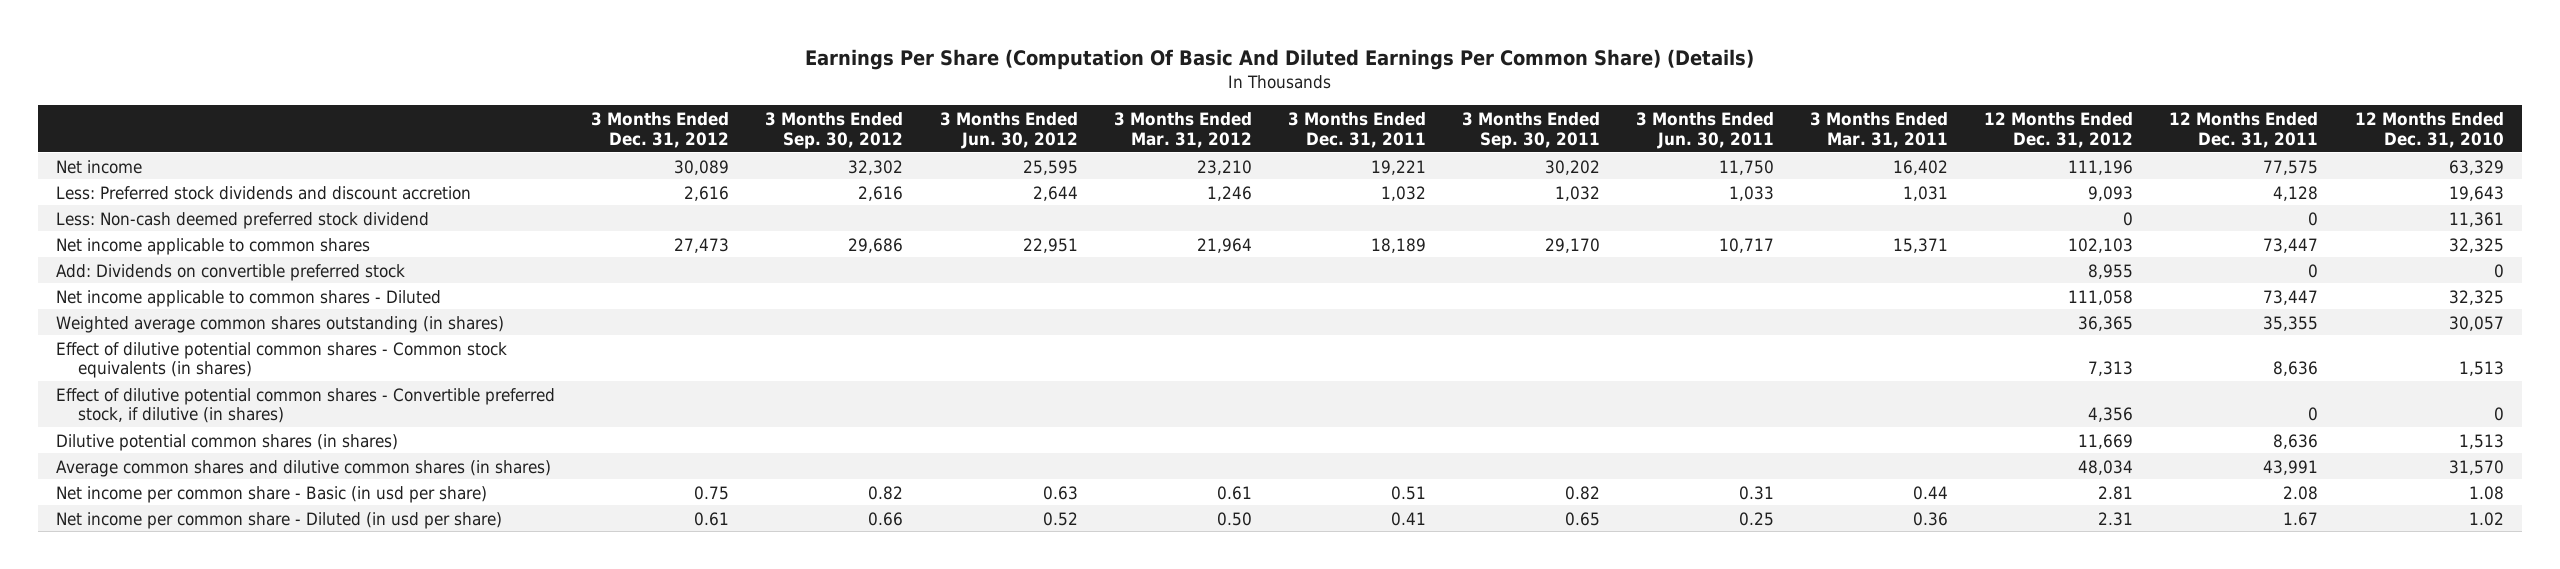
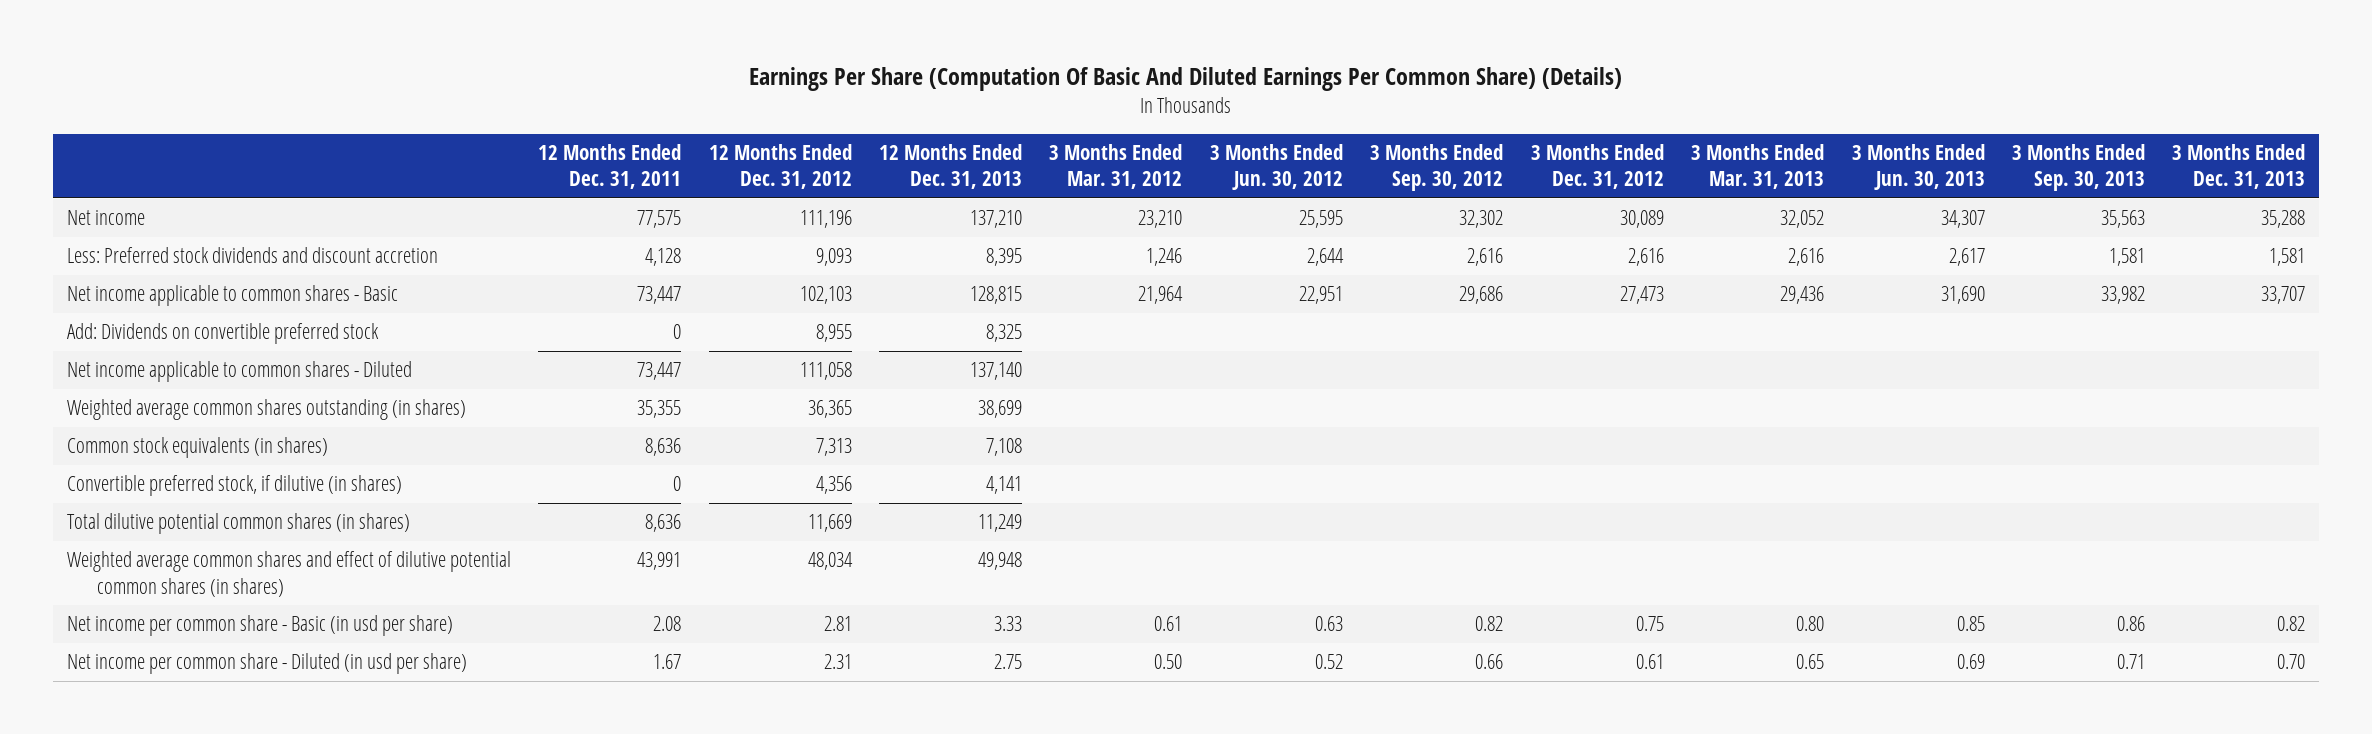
[1287,111,1426,148] 3 Months Ended Dec. 31, 2011 -> none
[1461,111,1600,149] 3 Months Ended Sep. 30, 2011 -> none
[1636,111,1775,149] 3 Months Ended Jun. 30, 2011 -> none
[1810,111,1949,148] 3 Months Ended Mar. 31, 2011 -> none
[2354,111,2504,148] 12 Months Ended Dec. 31, 2010 -> none
none -> [879,143,1023,190] 12 Months Ended Dec. 31, 2013
none -> [1691,143,1825,190] 3 Months Ended Mar. 31, 2013
none -> [1851,143,1985,191] 3 Months Ended Jun. 30, 2013
none -> [2012,143,2146,192] 3 Months Ended Sep. 30, 2013
none -> [2172,143,2306,190] 3 Months Ended Dec. 31, 2013
[56,211,430,229] Less: Non-cash deemed preferred stock dividend -> none
[56,237,371,255] Net income applicable to common shares -> [66,285,398,307] Net income applicable to common shares - Basic
[56,341,508,379] Effect of dilutive potential common shares - Common stock equivalents (in shares) -> [66,437,328,459] Common stock equivalents (in shares)
[56,387,556,424] Effect of dilutive potential common shares - Convertible preferred stock, if dilutive (in shares) -> [66,475,402,497] Convertible preferred stock, if dilutive (in shares)
[56,433,399,451] Dilutive potential common shares (in shares) -> [66,513,410,535] Total dilutive potential common shares (in shares)
[56,459,552,477] Average common shares and dilutive common shares (in shares) -> [66,551,511,597] Weighted average common shares and effect of dilutive potential common shares (in shares)

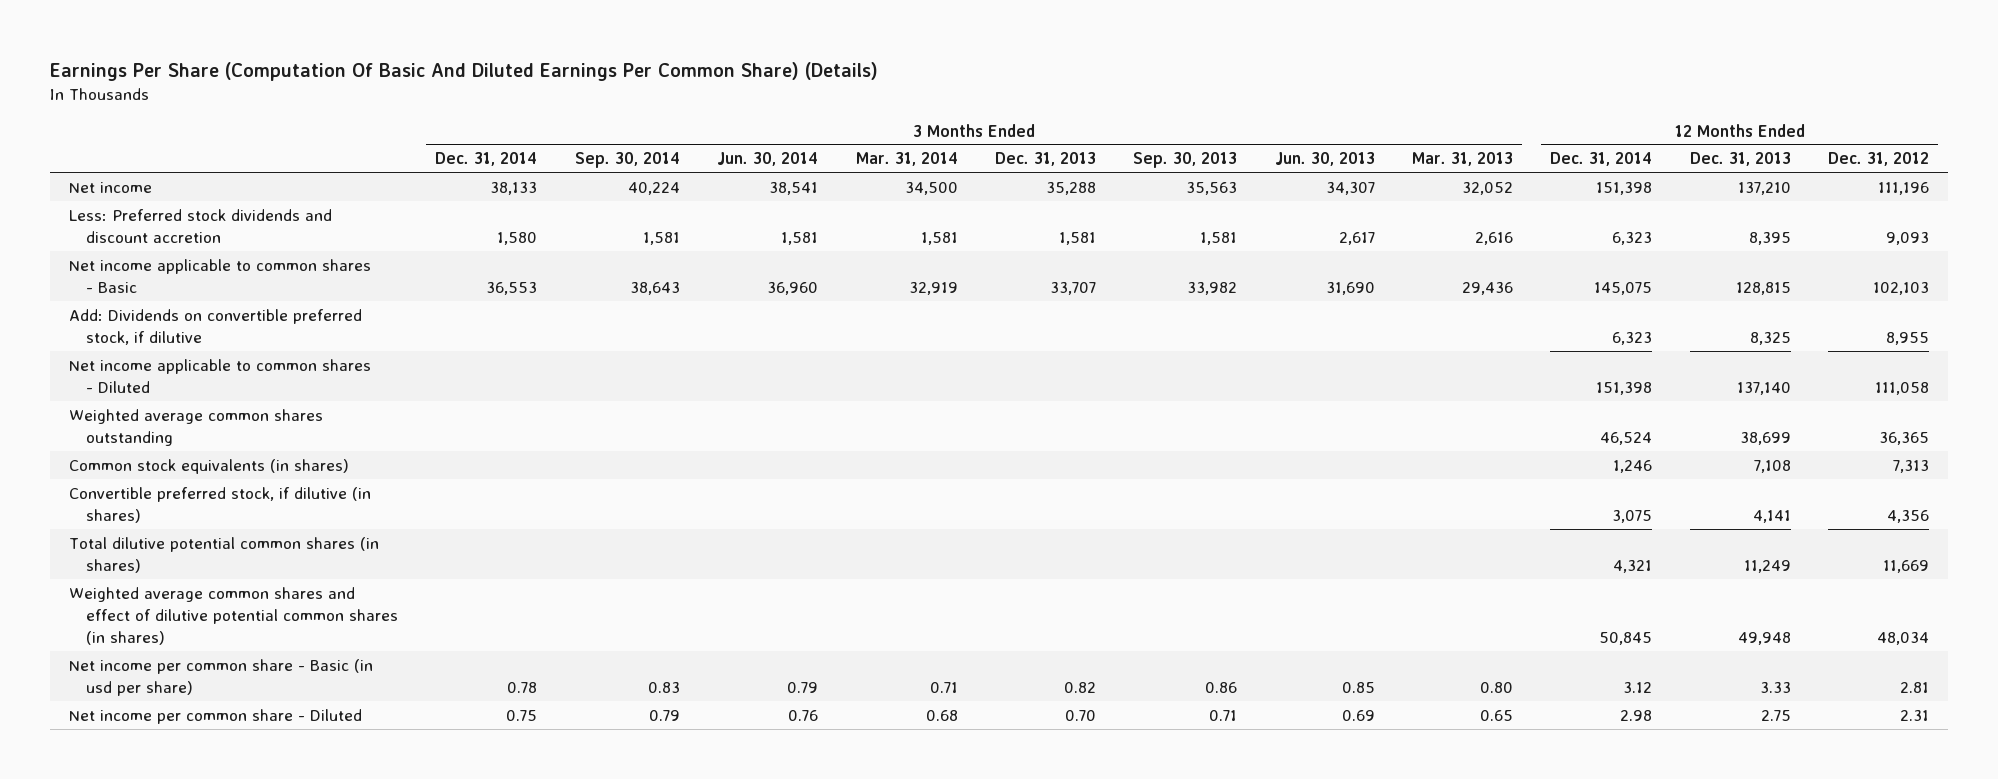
[538,143,682,190] 12 Months Ended Dec. 31, 2011 -> none
[1049,143,1183,190] 3 Months Ended Mar. 31, 2012 -> none
[1209,143,1343,191] 3 Months Ended Jun. 30, 2012 -> none
[1370,143,1504,192] 3 Months Ended Sep. 30, 2012 -> none
[1530,143,1664,190] 3 Months Ended Dec. 31, 2012 -> none
none -> [435,152,538,167] Dec. 31, 2014
none -> [574,152,680,169] Sep. 30, 2014
none -> [717,152,819,167] Jun. 30, 2014
none -> [855,152,958,167] Mar. 31, 2014
none -> [1550,152,1653,167] Dec. 31, 2014
[66,323,379,345] Add: Dividends on convertible preferred stock -> [68,308,362,345] Add: Dividends on convertible preferred stock, if dilutive
[66,399,466,421] Weighted average common shares outstanding (in shares) -> [68,408,323,446] Weighted average common shares outstanding
[66,653,467,675] Net income per common share - Diluted (in usd per share) -> [68,708,362,724] Net income per common share - Diluted

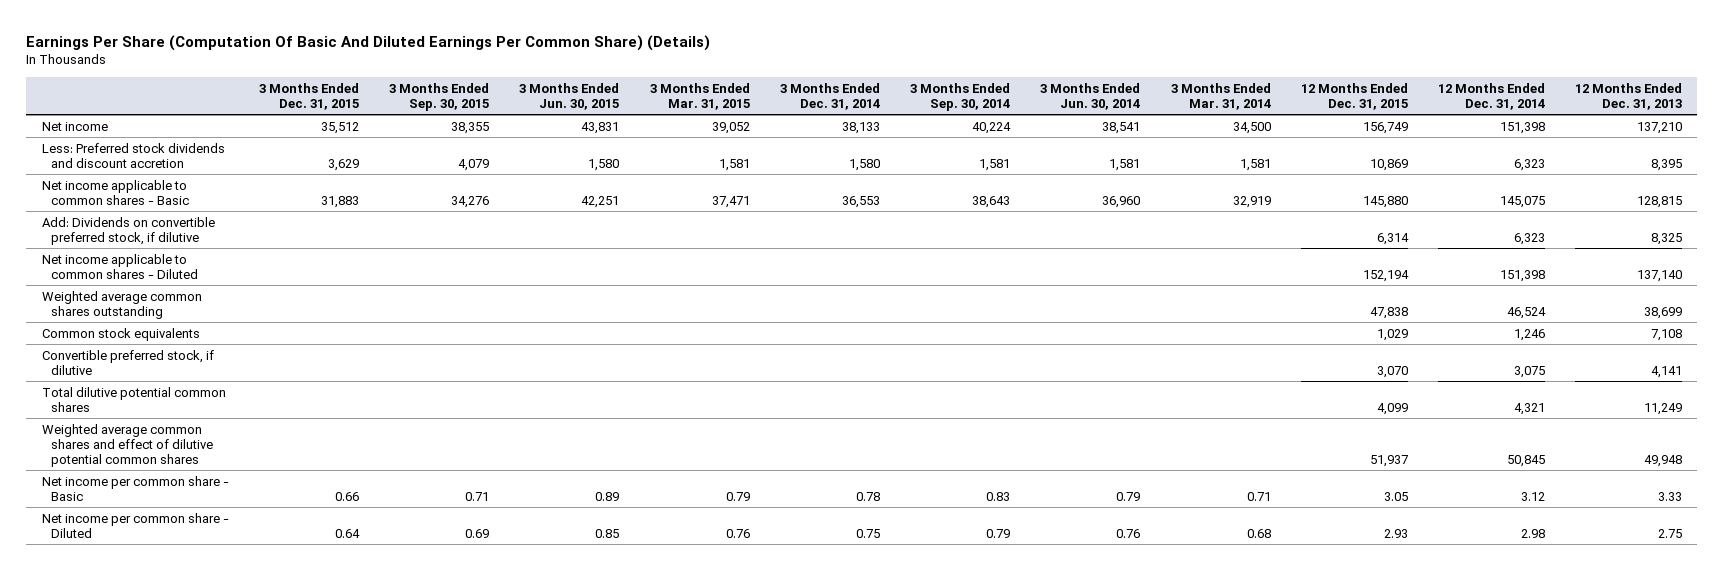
[994,152,1096,167] Dec. 31, 2013 -> none
[1133,152,1238,169] Sep. 30, 2013 -> none
[1274,152,1375,167] Jun. 30, 2013 -> none
[1412,152,1514,167] Mar. 31, 2013 -> none
[1828,152,1930,167] Dec. 31, 2012 -> none
none -> [258,82,359,110] 3 Months Ended Dec. 31, 2015
none -> [389,82,490,111] 3 Months Ended Sep. 30, 2015
none -> [519,82,620,110] 3 Months Ended Jun. 30, 2015
none -> [649,82,750,110] 3 Months Ended Mar. 31, 2015
none -> [1300,82,1408,110] 12 Months Ended Dec. 31, 2015
[68,458,349,474] Common stock equivalents (in shares) -> [41,327,200,341] Common stock equivalents
[68,486,371,523] Convertible preferred stock, if dilutive (in shares) -> [41,349,214,375] Convertible preferred stock, if dilutive
[68,536,379,573] Total dilutive potential common shares (in shares) -> [41,386,226,412] Total dilutive potential common shares
[68,586,399,645] Weighted average common shares and effect of dilutive potential common shares (in shares) -> [41,423,213,467] Weighted average common shares and effect of dilutive potential common shares
[68,658,373,696] Net income per common share - Basic (in usd per share) -> [41,475,229,501] Net income per common share - Basic

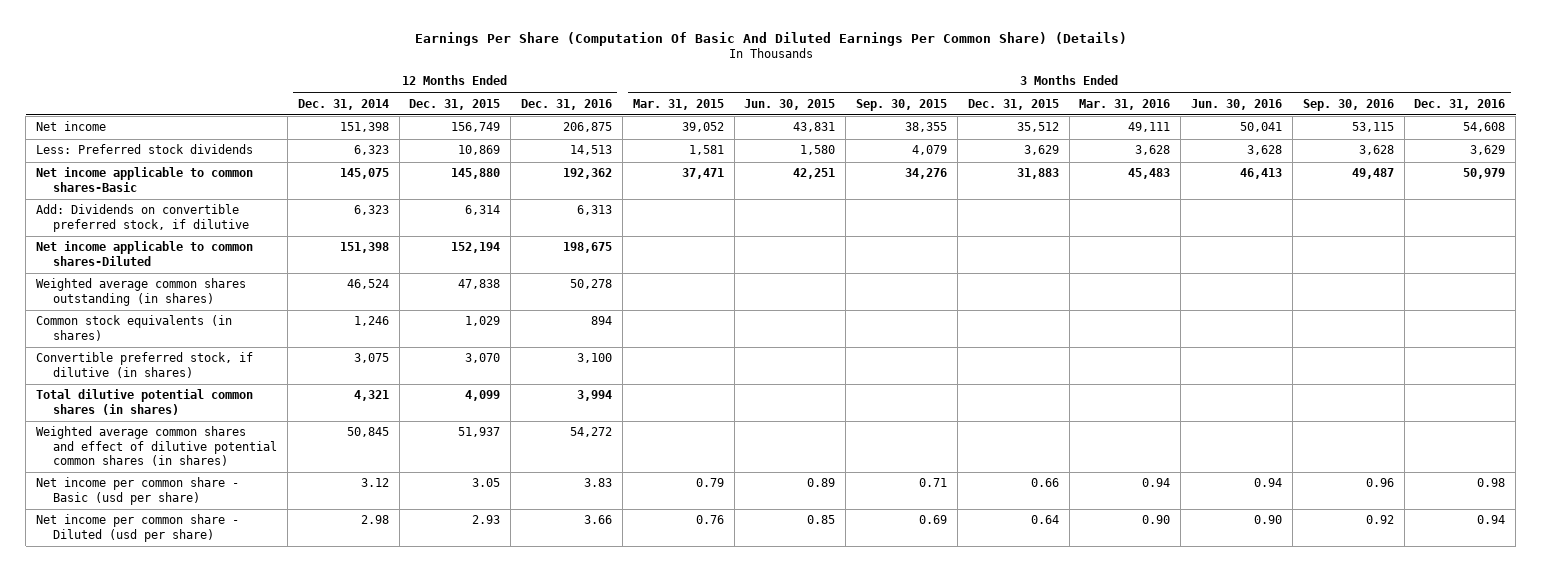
[779,82,880,110] 3 Months Ended Dec. 31, 2014 -> none
[910,82,1011,111] 3 Months Ended Sep. 30, 2014 -> none
[1040,82,1141,110] 3 Months Ended Jun. 30, 2014 -> none
[1170,82,1271,110] 3 Months Ended Mar. 31, 2014 -> none
[1575,82,1683,110] 12 Months Ended Dec. 31, 2013 -> none
none -> [521,98,613,110] Dec. 31, 2016
none -> [1079,98,1171,110] Mar. 31, 2016
none -> [1191,98,1283,110] Jun. 30, 2016
none -> [1302,98,1394,111] Sep. 30, 2016
none -> [1414,98,1506,110] Dec. 31, 2016
[41,142,225,168] Less: Preferred stock dividends and discount accretion -> [35,144,253,155] Less: Preferred stock dividends
[41,179,189,205] Net income applicable to common shares - Basic -> [35,167,253,192] Net income applicable to common shares-Basic
[41,253,198,279] Net income applicable to common shares - Diluted -> [35,241,253,266] Net income applicable to common shares-Diluted
[41,290,202,319] Weighted average common shares outstanding -> [35,278,246,306] Weighted average common shares outstanding (in shares)
[41,327,200,341] Common stock equivalents -> [35,315,232,341] Common stock equivalents (in shares)
[41,349,214,375] Convertible preferred stock, if dilutive -> [35,352,253,378] Convertible preferred stock, if dilutive (in shares)
[41,386,226,412] Total dilutive potential common shares -> [35,389,253,415] Total dilutive potential common shares (in shares)
[41,423,213,467] Weighted average common shares and effect of dilutive potential common shares -> [35,426,278,466] Weighted average common shares and effect of dilutive potential common shares (in shares)
[41,475,229,501] Net income per common share - Basic -> [35,477,239,505] Net income per common share - Basic (usd per share)
[41,512,229,538] Net income per common share - Diluted -> [35,514,239,542] Net income per common share - Diluted (usd per share)

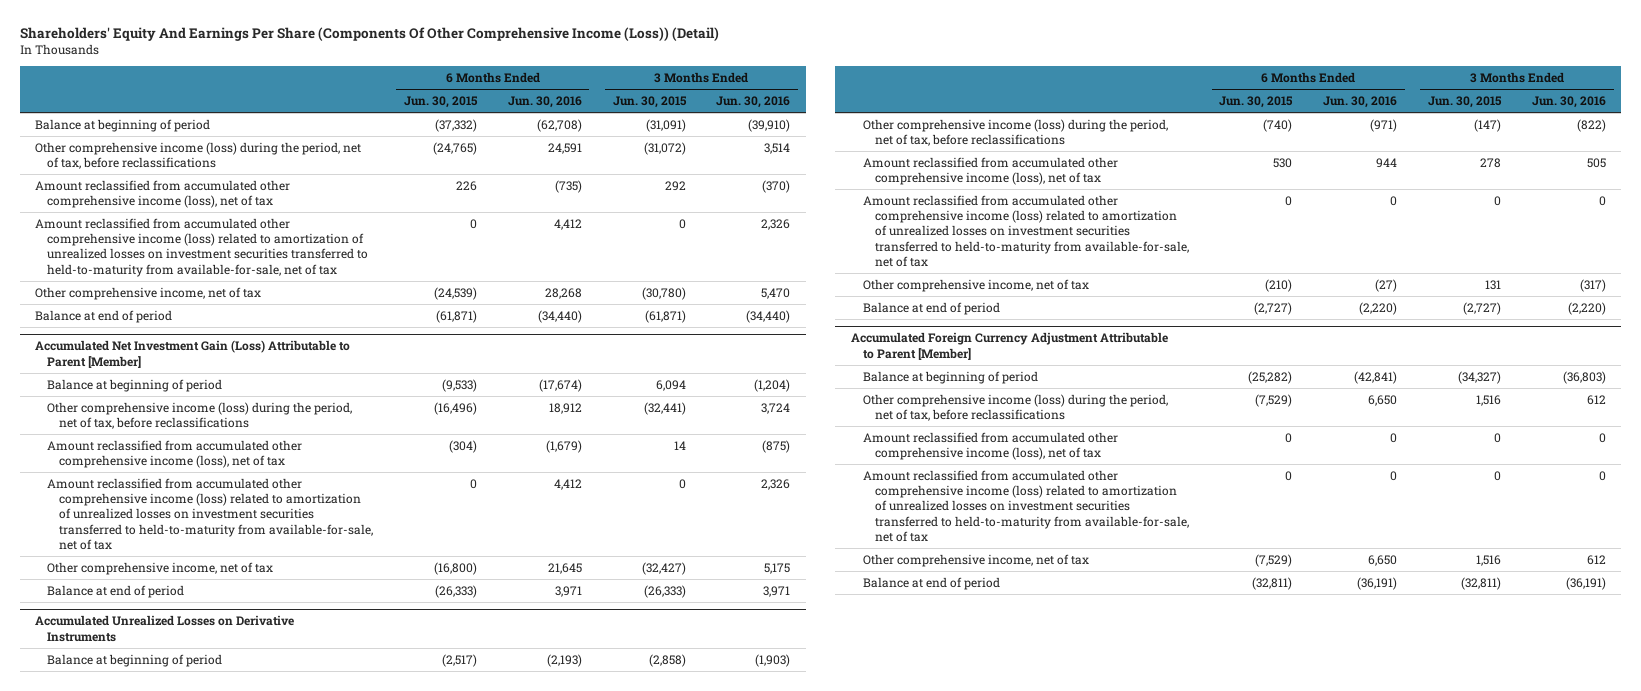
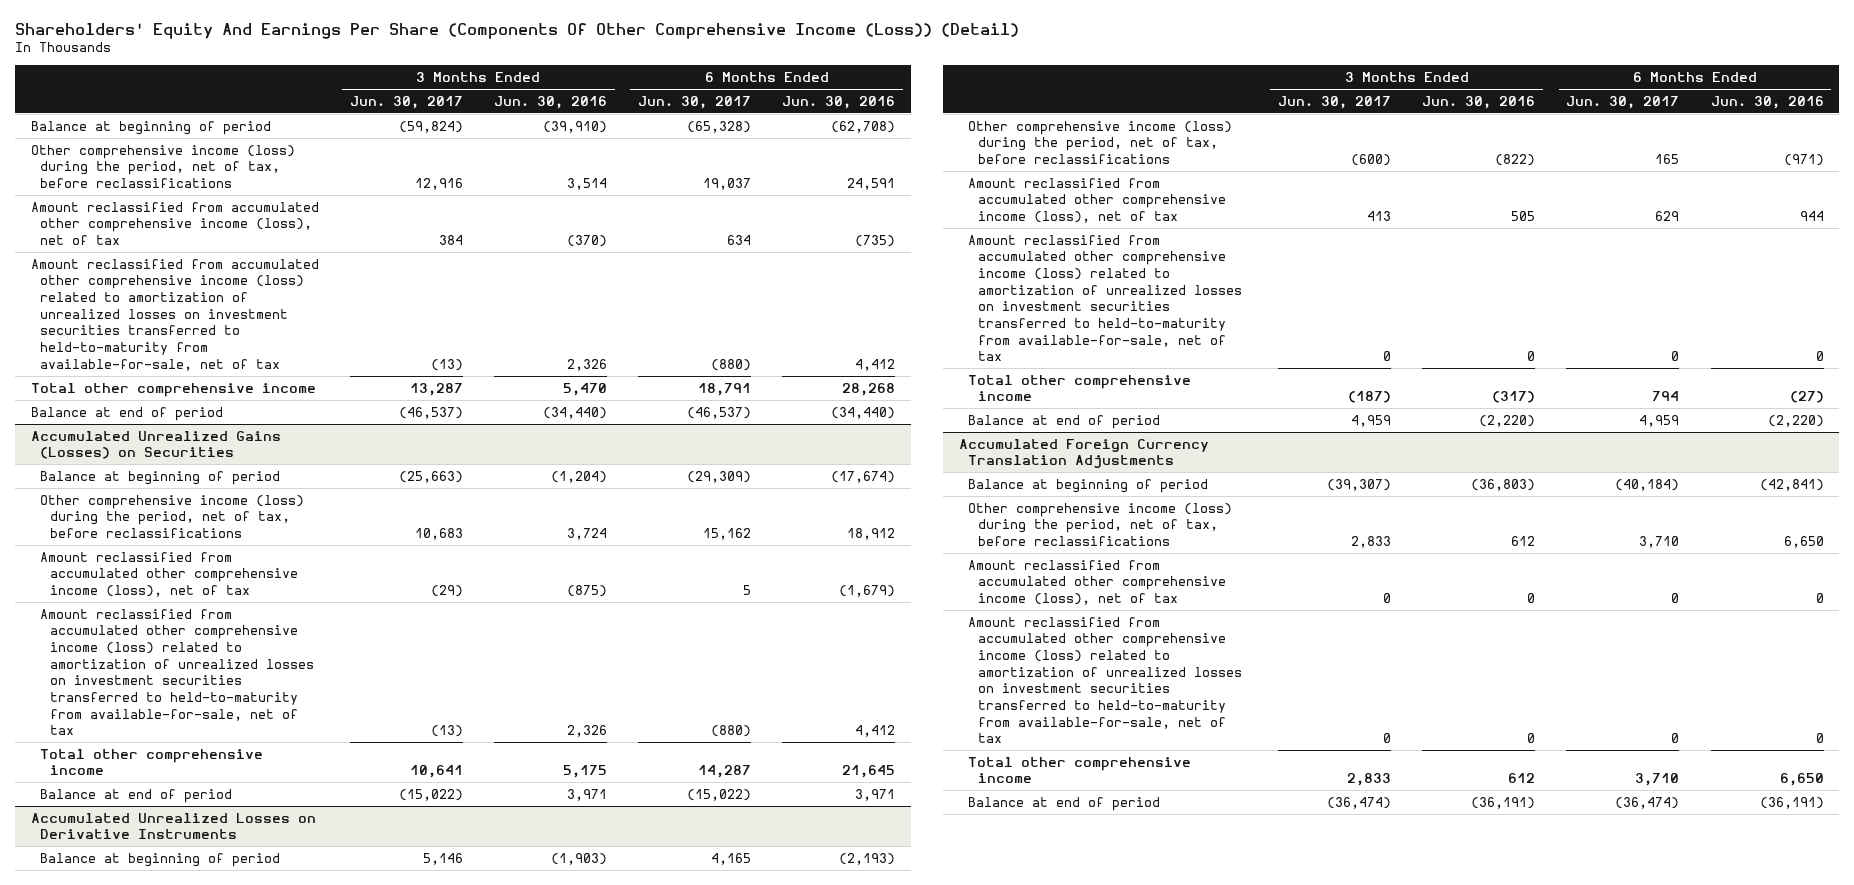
[403,95,478,108] Jun. 30, 2015 -> none
[612,95,687,108] Jun. 30, 2015 -> none
none -> [349,95,463,109] Jun. 30, 2017
none -> [638,95,752,109] Jun. 30, 2017
[35,286,262,300] Other comprehensive income, net of tax -> [30,382,316,397] Total other comprehensive income
[35,340,351,368] Accumulated Net Investment Gain (Loss) Attributable to Parent [Member] -> [30,430,281,460] Accumulated Unrealized Gains (Losses) on Securities
[47,561,274,575] Other comprehensive income, net of tax -> [40,748,264,776] Total other comprehensive income
[862,278,1089,292] Other comprehensive income, net of tax -> [968,374,1192,402] Total other comprehensive income
[850,332,1168,360] Accumulated Foreign Currency Adjustment Attributable to Parent [Member] -> [958,438,1209,469] Accumulated Foreign Currency Translation Adjustments
[862,553,1089,567] Other comprehensive income, net of tax -> [968,756,1192,784] Total other comprehensive income

